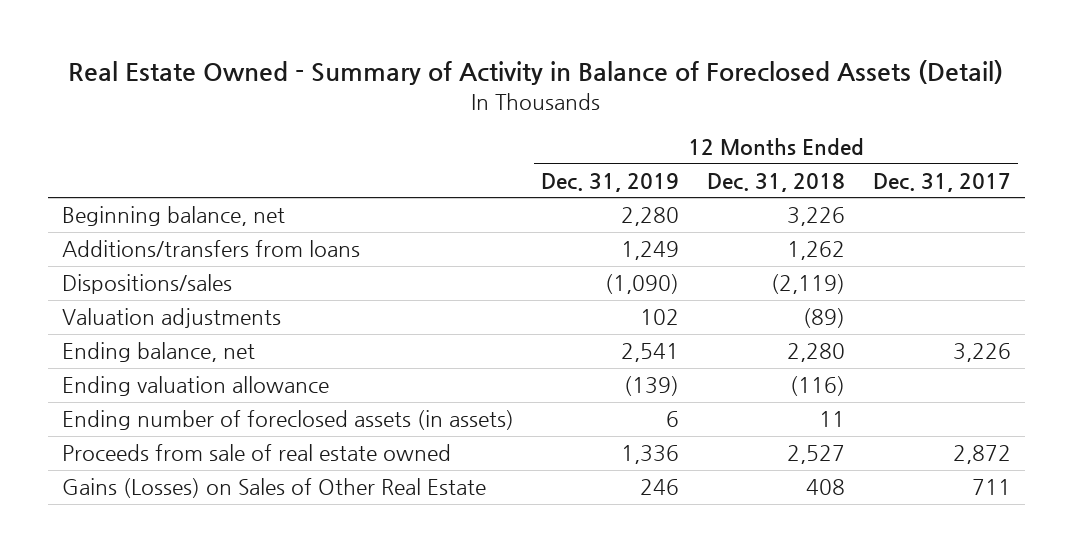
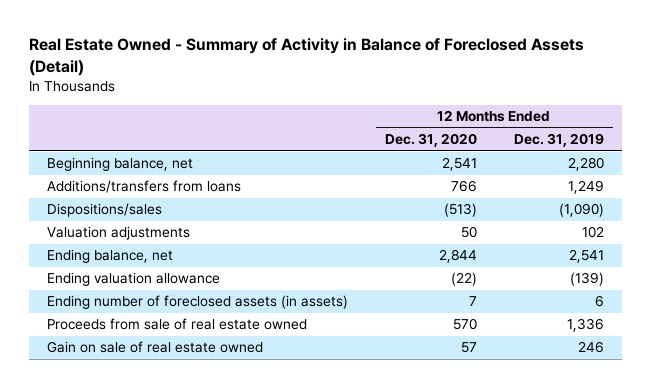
[706,172,845,192] Dec. 31, 2018 -> none
[872,172,1011,192] Dec. 31, 2017 -> none
none -> [384,133,477,148] Dec. 31, 2020
[61,478,486,499] Gains (Losses) on Sales of Other Real Estate -> [47,341,264,354] Gain on sale of real estate owned

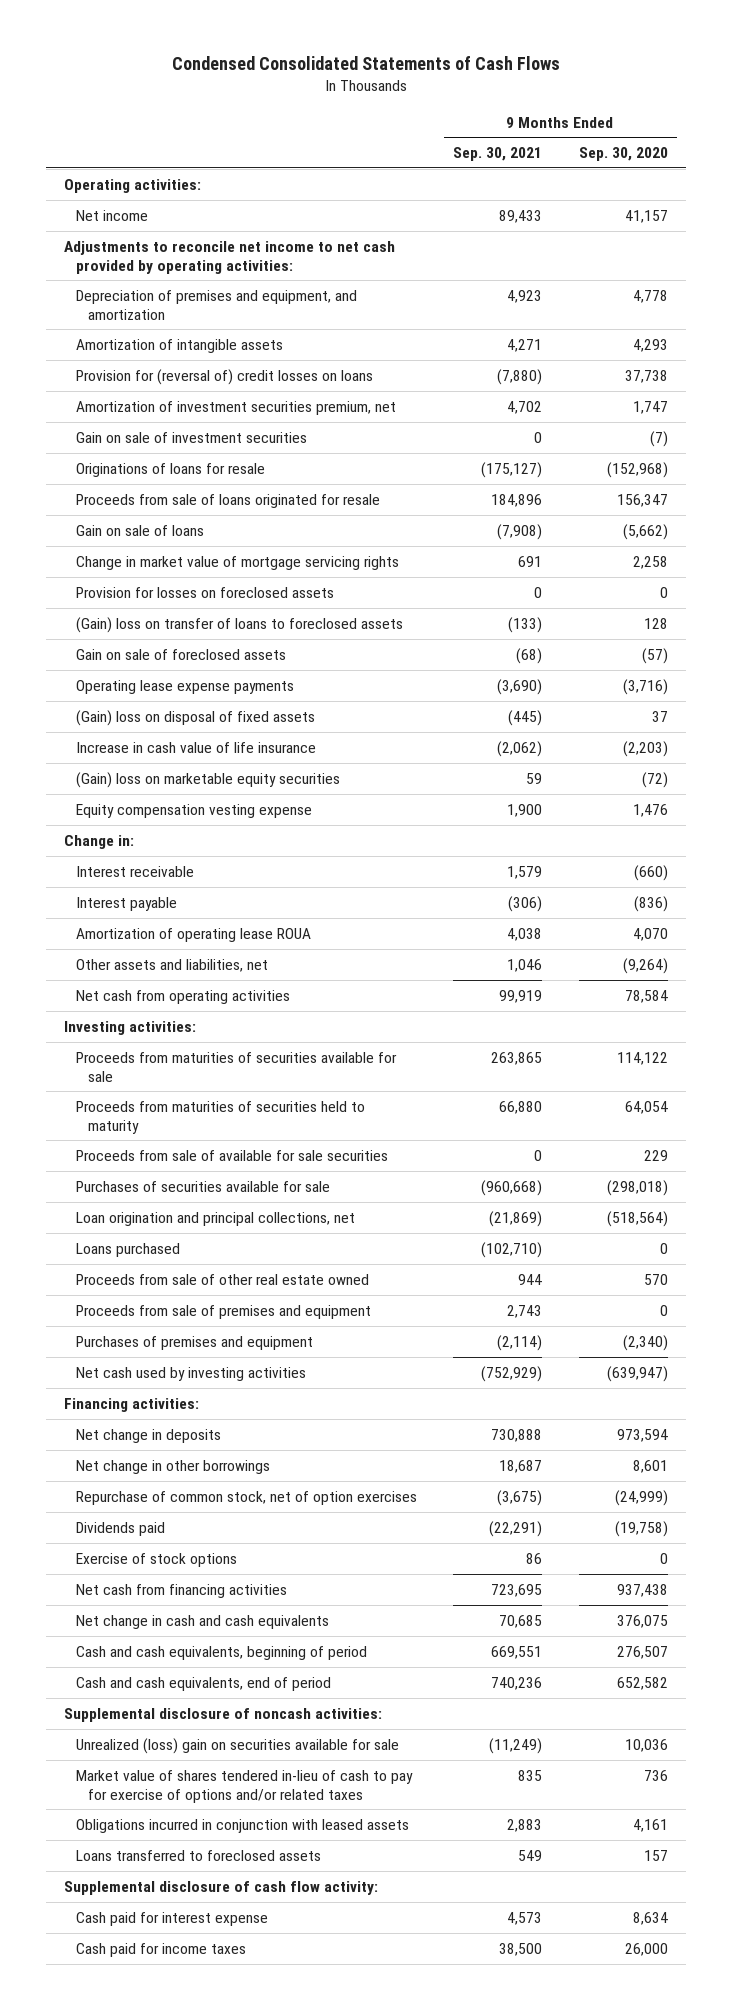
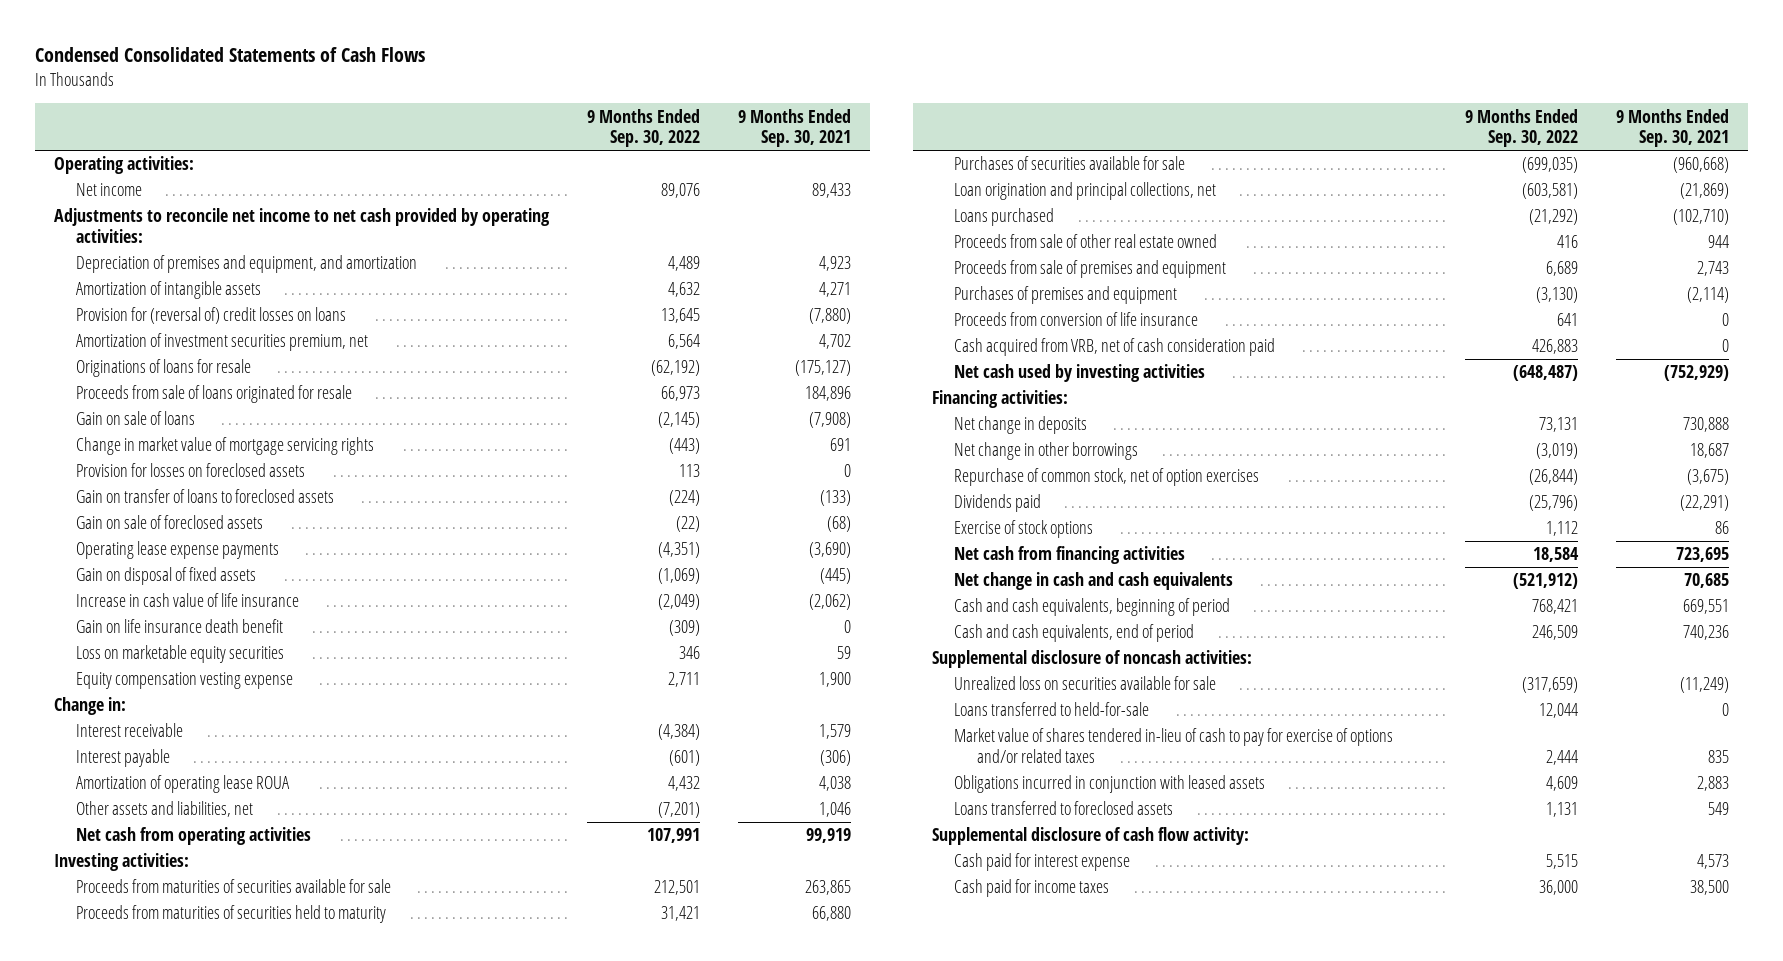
[578,147,668,162] Sep. 30, 2020 -> none
none -> [587,108,701,148] 9 Months Ended Sep. 30, 2022
[75,431,307,443] Gain on sale of investment securities -> none
[75,616,403,633] (Gain) loss on transfer of loans to foreclosed assets -> [76,489,335,504] Gain on transfer of loans to foreclosed assets
[75,709,315,726] (Gain) loss on disposal of fixed assets -> [76,567,257,586] Gain on disposal of fixed assets
none -> [76,619,284,634] Gain on life insurance death benefit
[75,771,340,788] (Gain) loss on marketable equity securities -> [76,645,285,664] Loss on marketable equity securities
[75,1149,388,1161] Proceeds from sale of available for sale securities -> none
none -> [954,312,1199,327] Proceeds from conversion of life insurance
none -> [954,338,1276,357] Cash acquired from VRB, net of cash consideration paid
[75,1737,399,1754] Unrealized (loss) gain on securities available for sale -> [954,676,1217,691] Unrealized loss on securities available for sale
none -> [954,702,1150,717] Loans transferred to held-for-sale

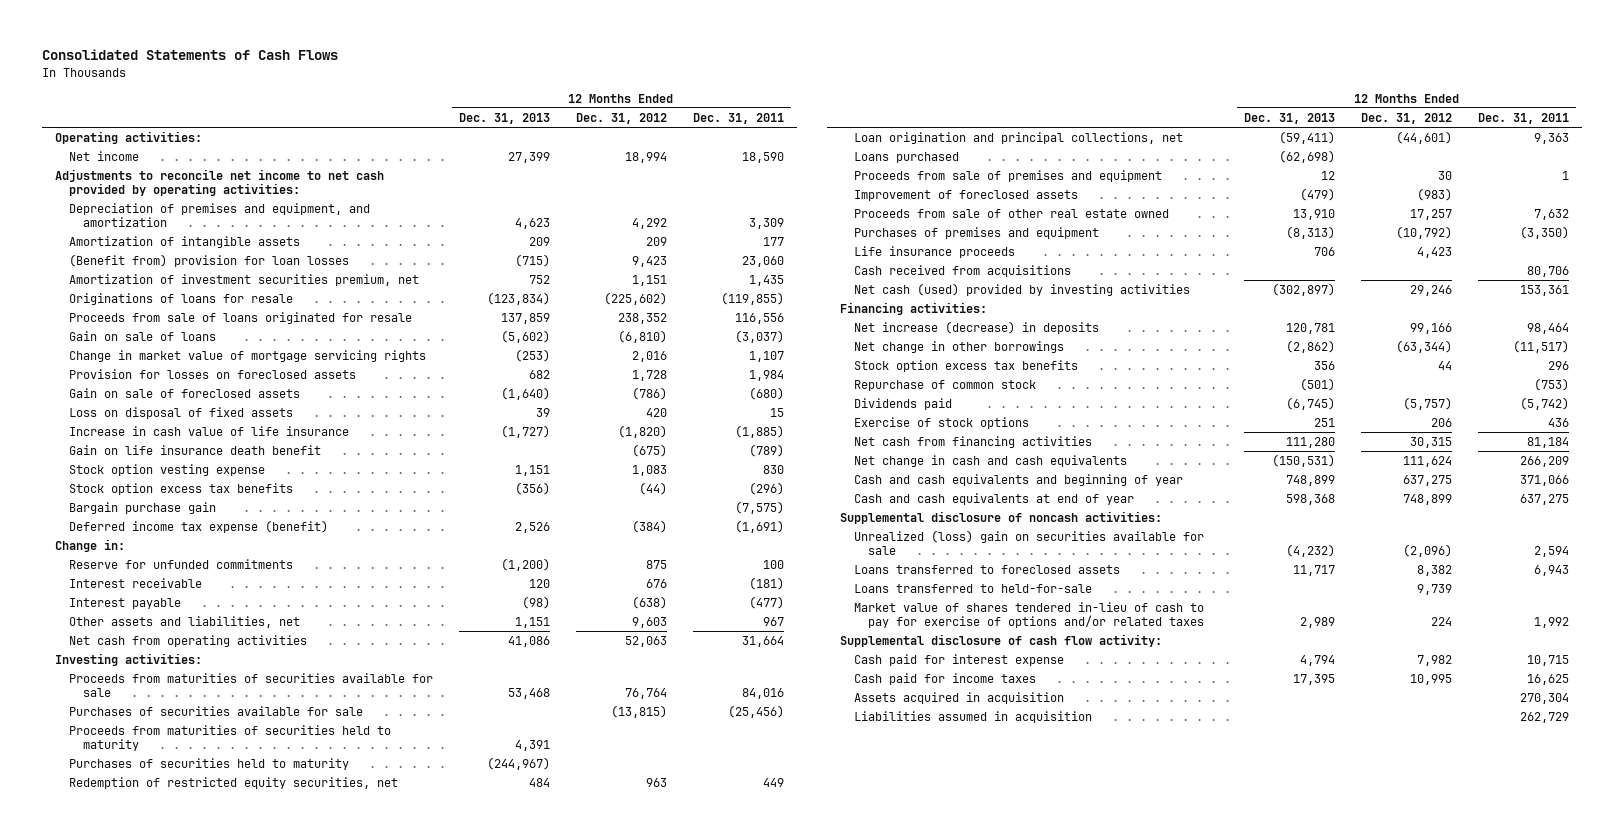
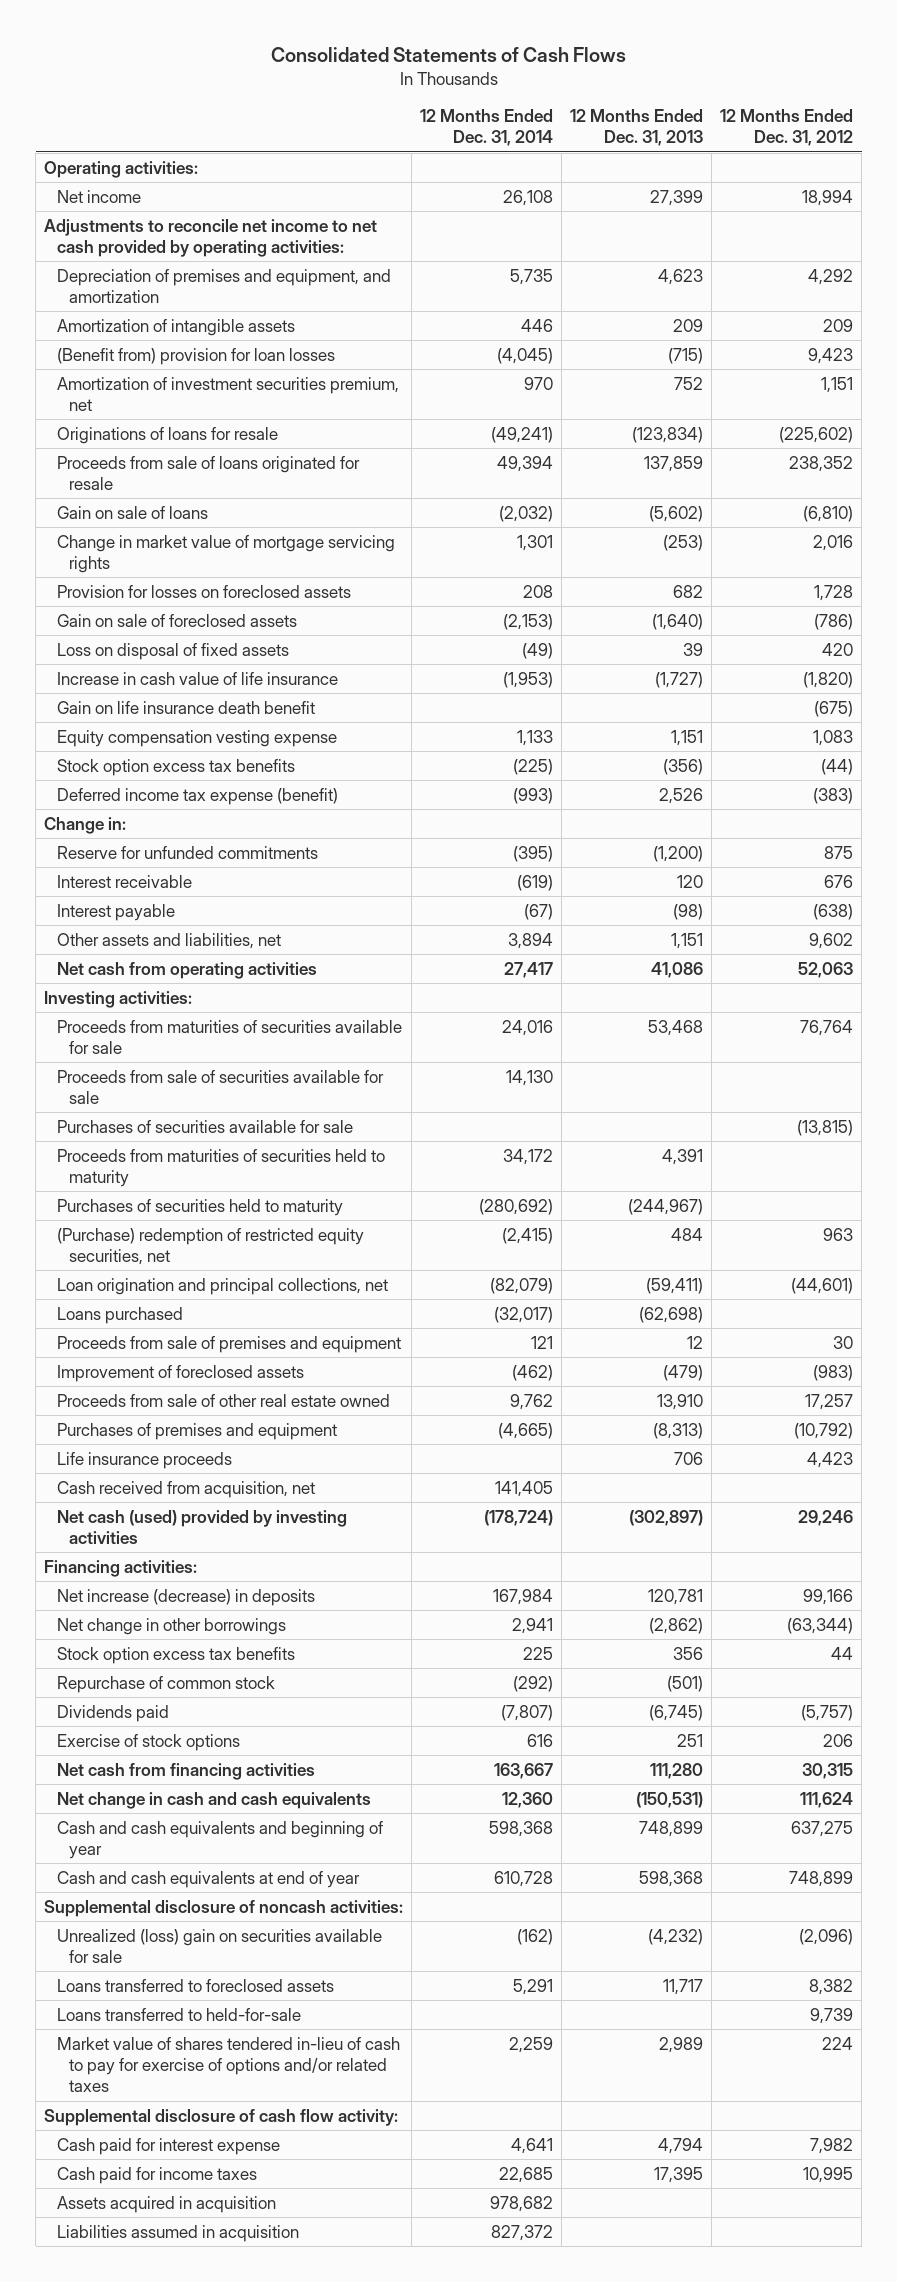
[692,113,784,125] Dec. 31, 2011 -> none
none -> [420,109,554,147] 12 Months Ended Dec. 31, 2014
[68,464,265,477] Stock option vesting expense -> [56,729,337,747] Equity compensation vesting expense
[68,502,216,515] Bargain purchase gain -> none
[631,520,667,534] (384) -> [813,787,854,804] (383)
[631,617,667,629] 9,603 -> [809,932,854,949] 9,602
none -> [56,1069,384,1104] Proceeds from sale of securities available for sale
[68,777,398,790] Redemption of restricted equity securities, net -> [56,1227,364,1265] (Purchase) redemption of restricted equity securities, net
[853,265,1071,278] Cash received from acquisitions -> [56,1480,315,1498] Cash received from acquisition, net

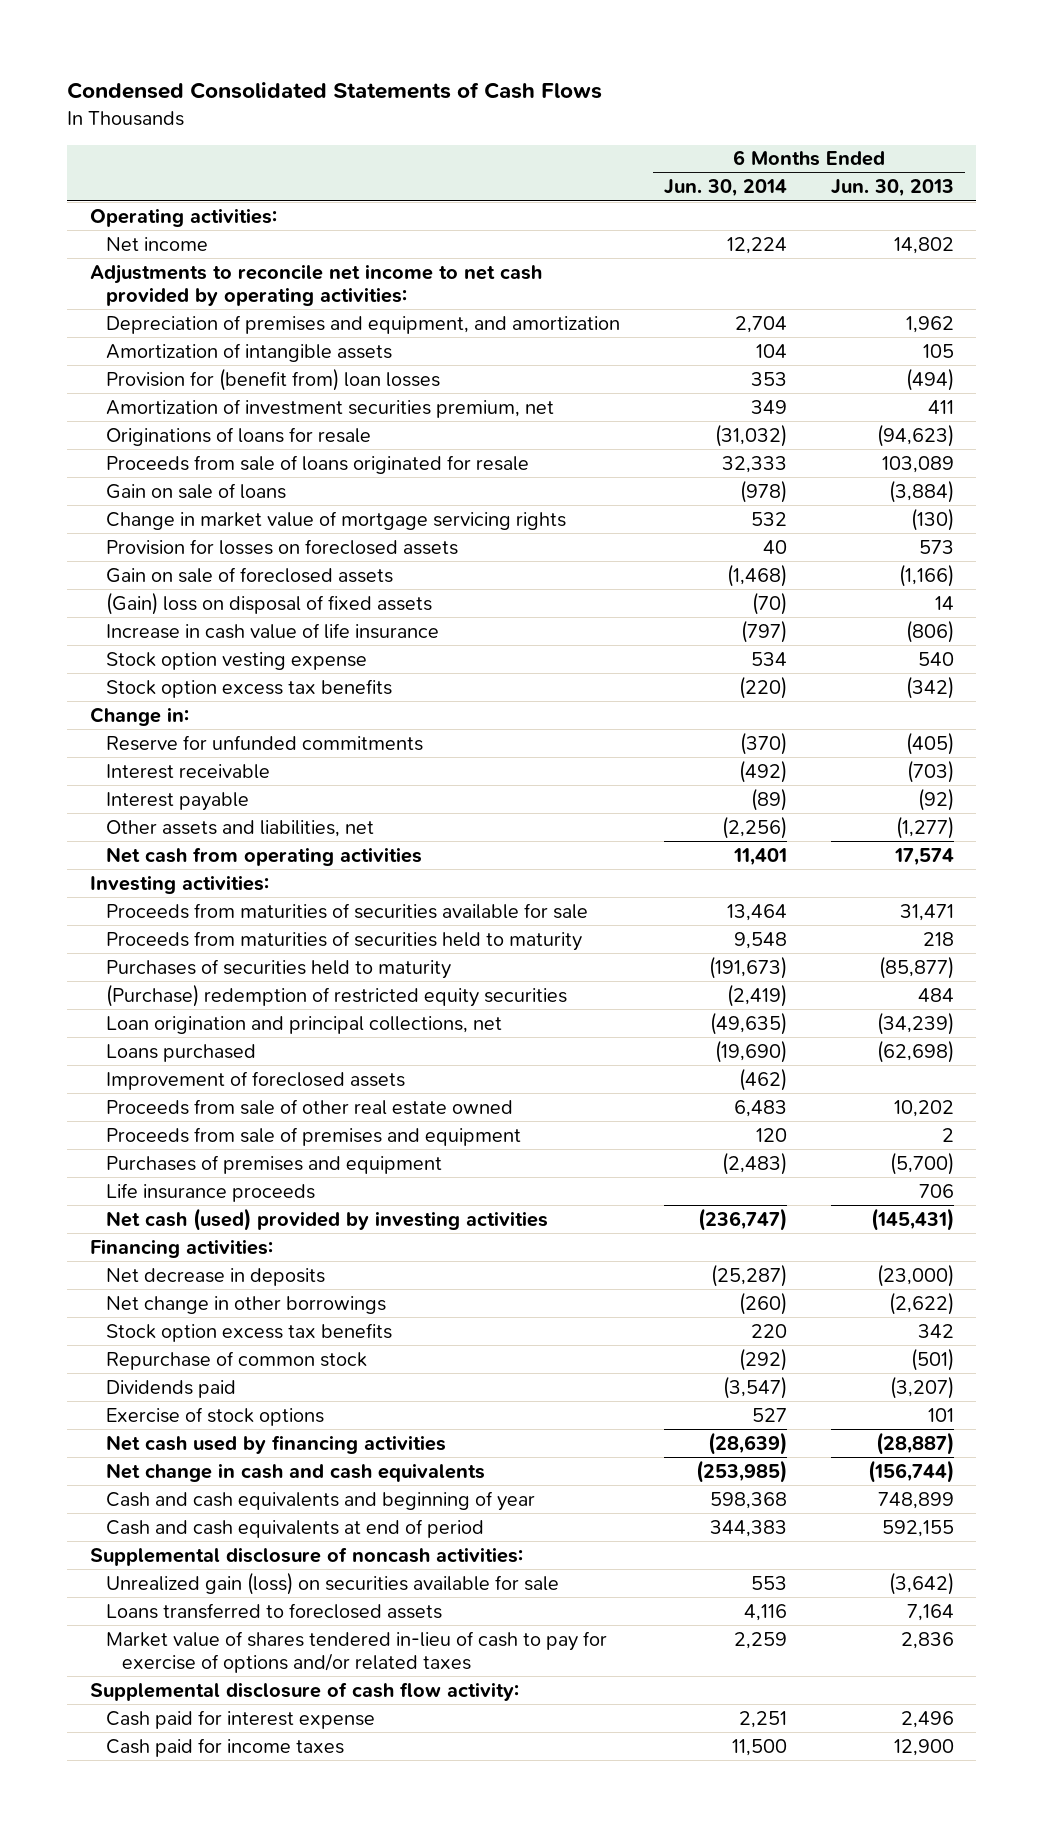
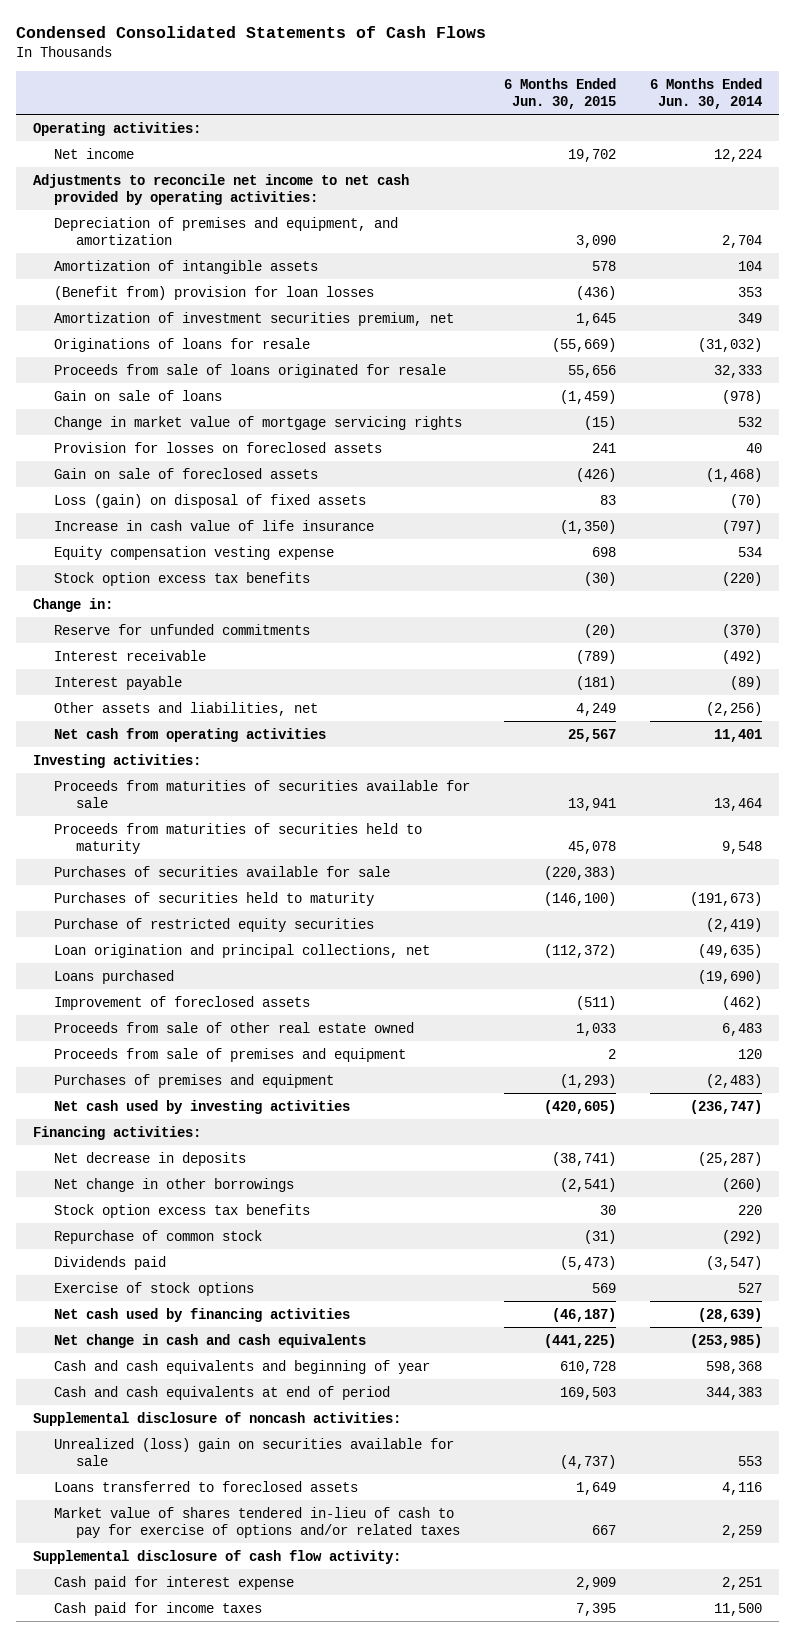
[831,179,955,198] Jun. 30, 2013 -> none
none -> [504,77,617,109] 6 Months Ended Jun. 30, 2015
[105,367,440,391] Provision for (benefit from) loan losses -> [54,285,375,300] (Benefit from) provision for loan losses
[105,591,432,615] (Gain) loss on disposal of fixed assets -> [54,493,367,508] Loss (gain) on disposal of fixed assets
[105,651,367,670] Stock option vesting expense -> [54,545,335,560] Equity compensation vesting expense
none -> [54,865,391,877] Purchases of securities available for sale
[105,983,567,1007] (Purchase) redemption of restricted equity securities -> [54,917,375,932] Purchase of restricted equity securities
[105,1182,315,1202] Life insurance proceeds -> none
[105,1207,548,1231] Net cash (used) provided by investing activities -> [54,1099,351,1114] Net cash used by investing activities
[105,1571,559,1595] Unrealized gain (loss) on securities available for sale -> [54,1437,455,1466] Unrealized (loss) gain on securities available for sale

